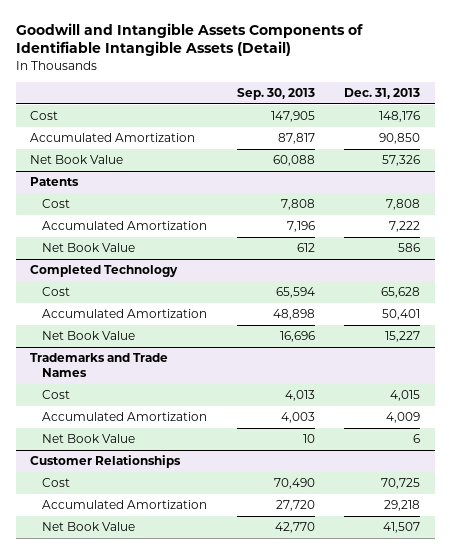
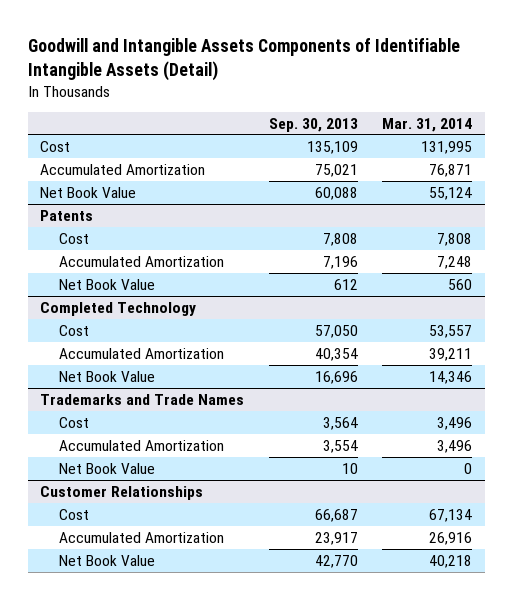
[344,88,421,100] Dec. 31, 2013 -> none
none -> [382,117,473,132] Mar. 31, 2014
[270,111,315,123] 147,905 -> [306,140,358,154] 135,109
[277,133,315,145] 87,817 -> [314,163,358,177] 75,021
[275,287,315,299] 65,594 -> [314,324,358,338] 57,050
[272,309,315,321] 48,898 -> [314,347,358,361] 40,354
[284,390,315,402] 4,013 -> [322,416,358,430] 3,564
[280,412,315,424] 4,003 -> [322,439,358,453] 3,554
[273,478,315,490] 70,490 -> [314,508,358,522] 66,687
[275,500,315,512] 27,720 -> [314,531,358,545] 23,917

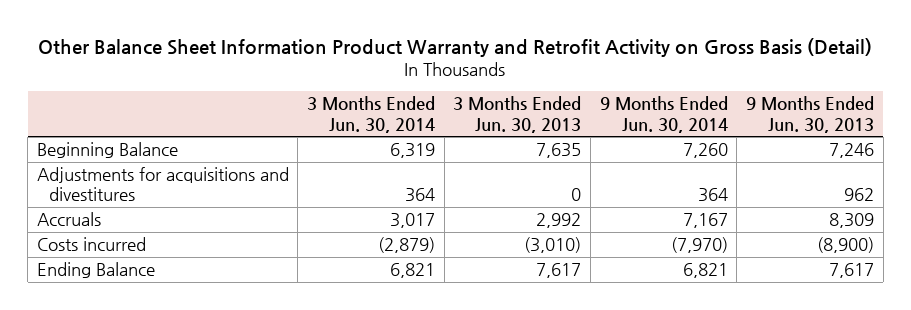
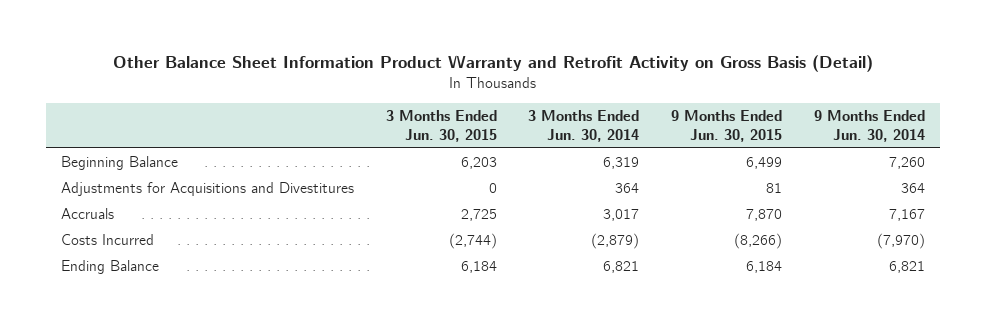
[453,96,582,133] 3 Months Ended Jun. 30, 2013 -> none
[745,96,874,133] 9 Months Ended Jun. 30, 2013 -> none
none -> [385,109,497,142] 3 Months Ended Jun. 30, 2015
none -> [670,109,782,142] 9 Months Ended Jun. 30, 2015
[36,166,289,202] Adjustments for acquisitions and divestitures -> [61,182,355,197] Adjustments for Acquisitions and Divestitures
[36,236,146,251] Costs incurred -> [61,234,155,246] Costs Incurred

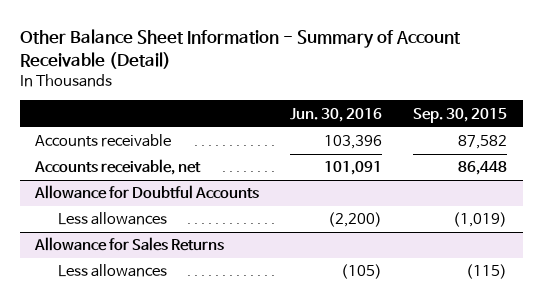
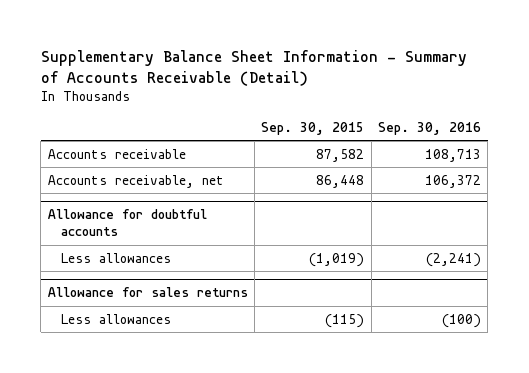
[19,28,461,69] Other Balance Sheet Information - Summary of Account Receivable (Detail) -> [40,49,467,86] Supplementary Balance Sheet Information - Summary of Accounts Receivable (Detail)
[290,107,383,122] Jun. 30, 2016 -> none
none -> [378,121,482,135] Sep. 30, 2016
[34,185,260,200] Allowance for Doubtful Accounts -> [47,209,207,237] Allowance for doubtful accounts
[34,237,225,252] Allowance for Sales Returns -> [47,287,248,298] Allowance for sales returns

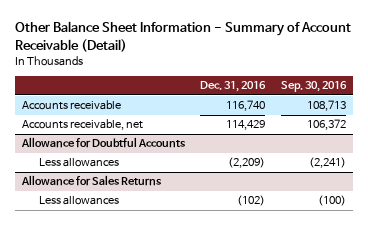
[40,49,467,86] Supplementary Balance Sheet Information - Summary of Accounts Receivable (Detail) -> [14,21,351,52] Other Balance Sheet Information - Summary of Account Receivable (Detail)
[261,121,365,135] Sep. 30, 2015 -> none
none -> [200,81,267,93] Dec. 31, 2016
[47,209,207,237] Allowance for doubtful accounts -> [21,137,187,149] Allowance for Doubtful Accounts
[47,287,248,298] Allowance for sales returns -> [21,175,163,187] Allowance for Sales Returns

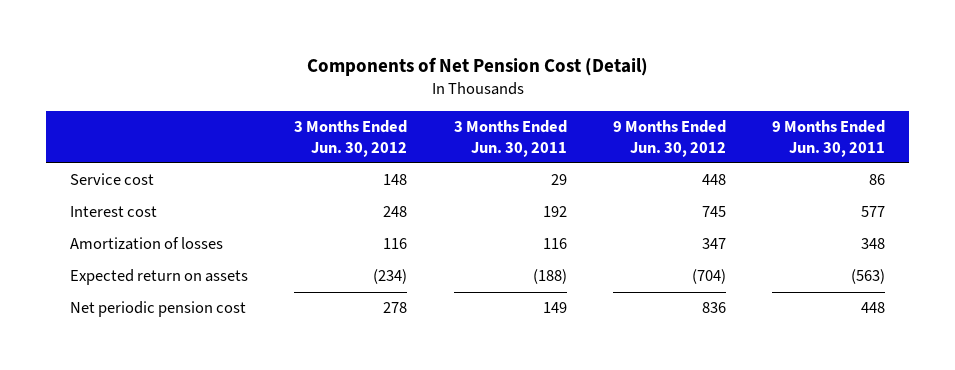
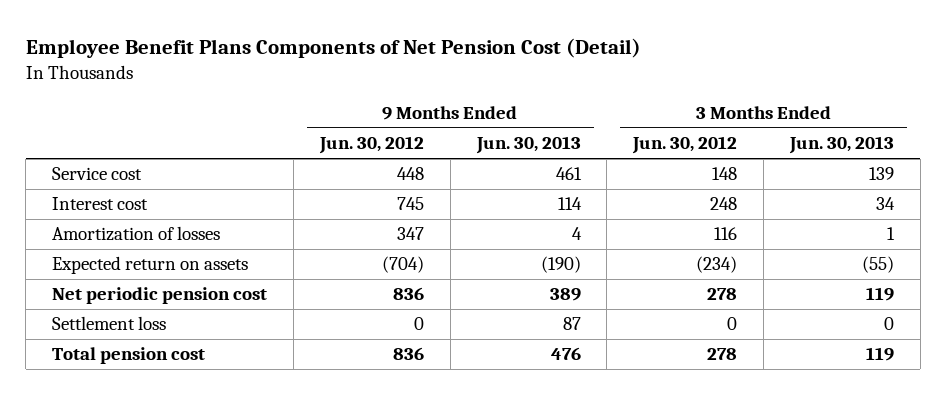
[306,57,648,77] Components of Net Pension Cost (Detail) -> [25,38,641,59] Employee Benefit Plans Components of Net Pension Cost (Detail)
[453,119,567,157] 3 Months Ended Jun. 30, 2011 -> none
[772,119,886,157] 9 Months Ended Jun. 30, 2011 -> none
none -> [475,136,581,155] Jun. 30, 2013
none -> [788,136,894,155] Jun. 30, 2013
none -> [52,316,167,331] Settlement loss
none -> [52,347,206,365] Total pension cost

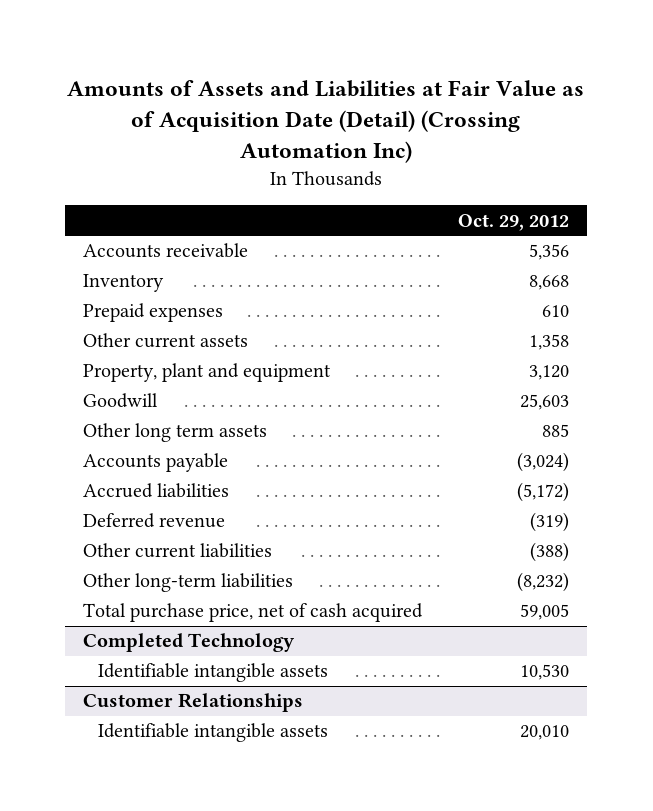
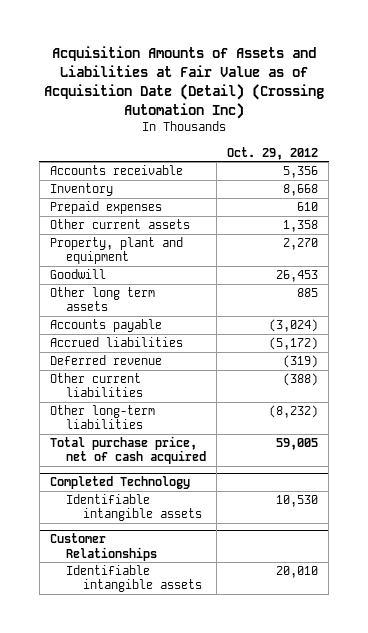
[67,80,585,164] Amounts of Assets and Liabilities at Fair Value as of Acquisition Date (Detail) (Crossing Automation Inc) -> [43,46,324,119] Acquisition Amounts of Assets and Liabilities at Fair Value as of Acquisition Date (Detail) (Crossing Automation Inc)
[529,365,570,381] 3,120 -> [283,238,319,251] 2,270
[520,394,570,411] 25,603 -> [276,270,319,283] 26,453

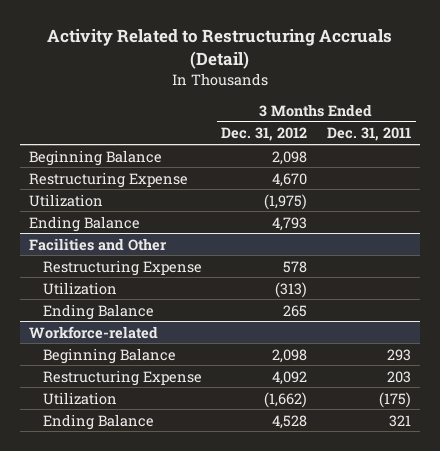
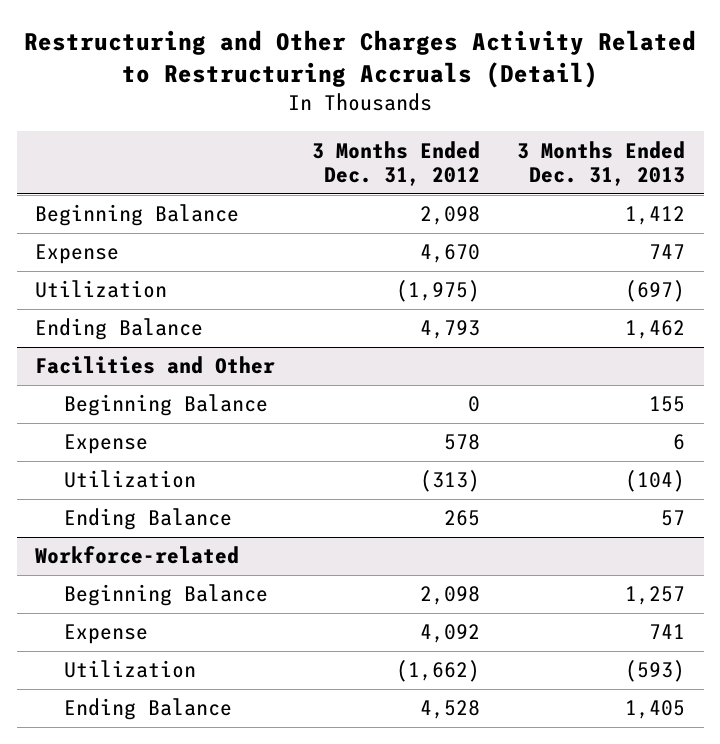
[46,29,392,69] Activity Related to Restructuring Accruals (Detail) -> [24,29,697,89] Restructuring and Other Charges Activity Related to Restructuring Accruals (Detail)
[326,127,411,142] Dec. 31, 2011 -> none
none -> [517,140,686,187] 3 Months Ended Dec. 31, 2013
[29,171,189,188] Restructuring Expense -> [35,244,120,265] Expense
none -> [64,394,269,417] Beginning Balance
[43,259,203,276] Restructuring Expense -> [64,434,149,455] Expense
[43,369,203,386] Restructuring Expense -> [64,624,149,645] Expense

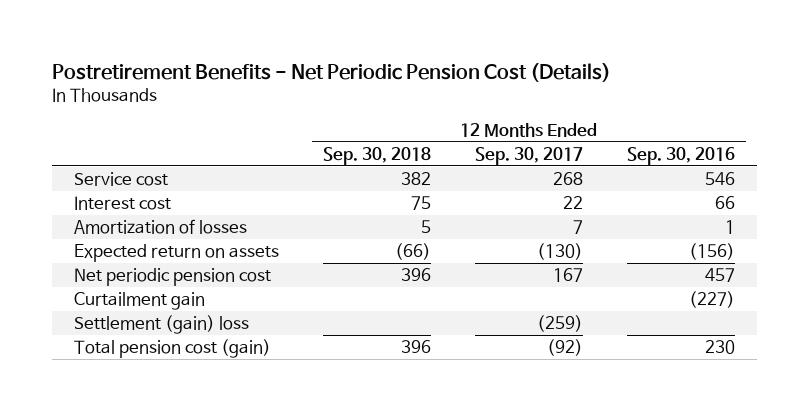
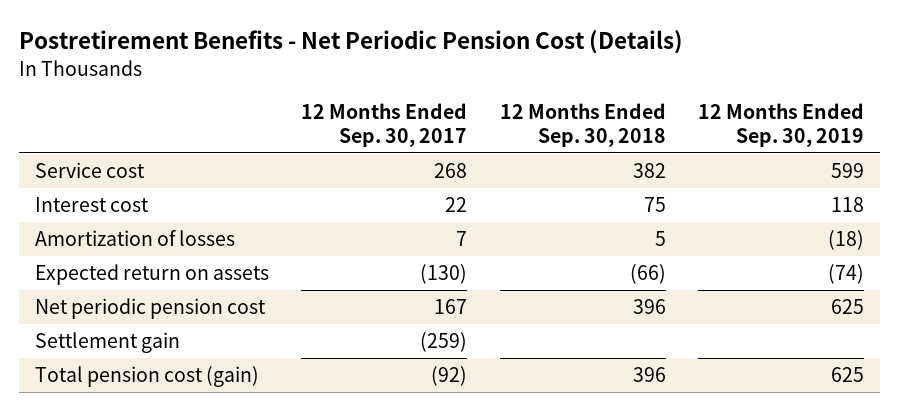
[627,146,736,165] Sep. 30, 2016 -> none
none -> [697,103,864,147] 12 Months Ended Sep. 30, 2019
[74,292,206,311] Curtailment gain -> none
[74,315,250,335] Settlement (gain) loss -> [35,332,181,354] Settlement gain

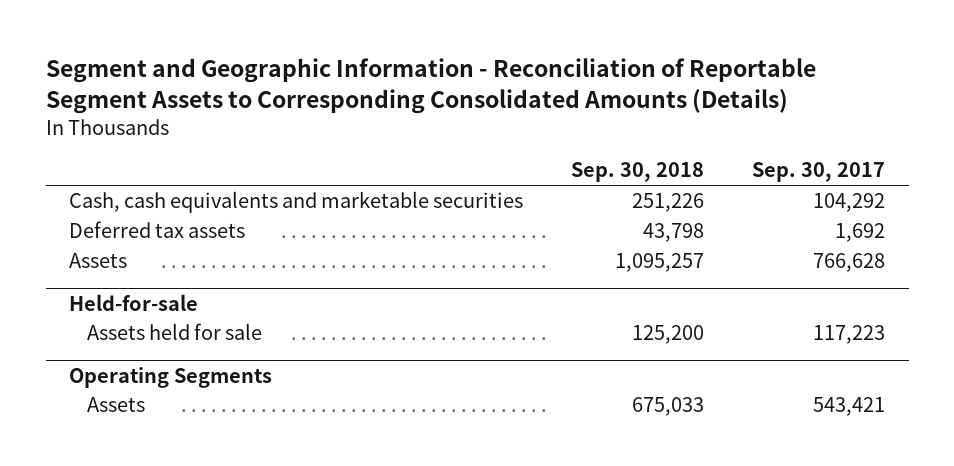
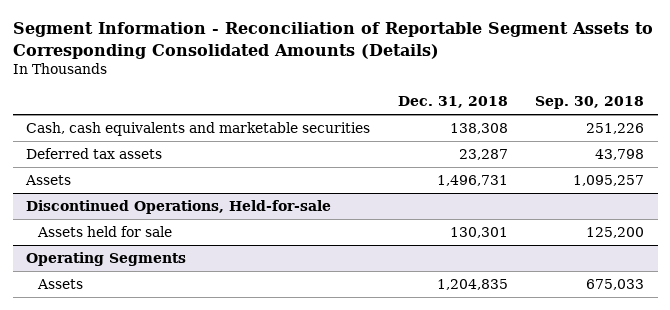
[45,57,816,114] Segment and Geographic Information - Reconciliation of Reportable Segment Assets to Corresponding Consolidated Amounts (Details) -> [12,22,653,59] Segment Information - Reconciliation of Reportable Segment Assets to Corresponding Consolidated Amounts (Details)
[751,162,885,183] Sep. 30, 2017 -> none
none -> [397,96,508,109] Dec. 31, 2018
[69,293,199,311] Held-for-sale -> [26,200,332,215] Discontinued Operations, Held-for-sale

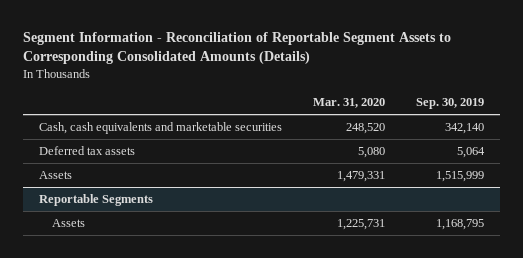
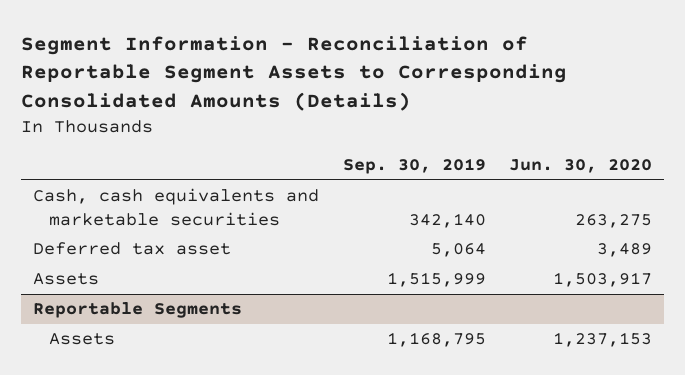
[312,98,385,109] Mar. 31, 2020 -> none
none -> [509,159,653,174] Jun. 30, 2020
[38,145,135,155] Deferred tax assets -> [33,242,232,256] Deferred tax asset

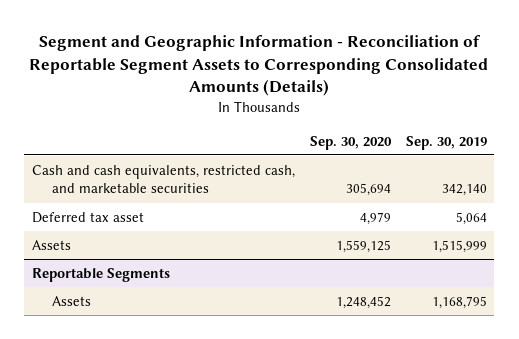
[21,35,568,111] Segment Information - Reconciliation of Reportable Segment Assets to Corresponding Consolidated Amounts (Details) -> [29,34,489,97] Segment and Geographic Information - Reconciliation of Reportable Segment Assets to Corresponding Consolidated Amounts (Details)
[509,159,653,174] Jun. 30, 2020 -> none
none -> [309,135,392,150] Sep. 30, 2020
[33,188,320,226] Cash, cash equivalents and marketable securities -> [31,164,295,194] Cash and cash equivalents, restricted cash, and marketable securities

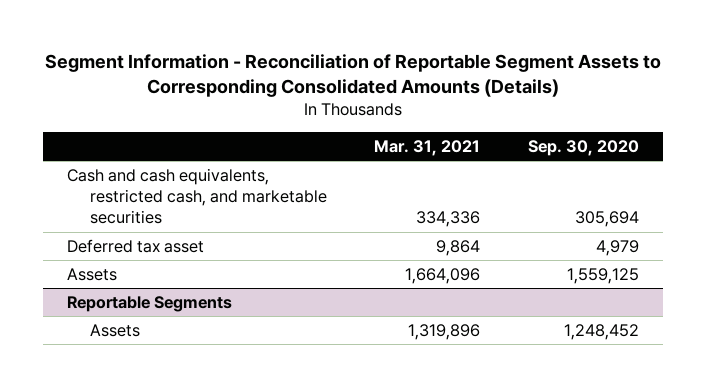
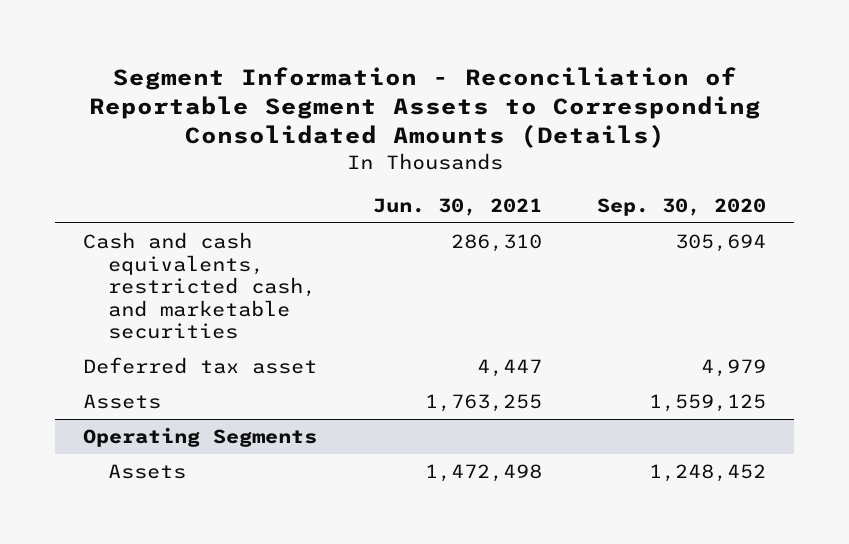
[374,139,481,156] Mar. 31, 2021 -> none
none -> [372,197,542,216] Jun. 30, 2021
[66,296,232,313] Reportable Segments -> [83,426,318,447] Operating Segments

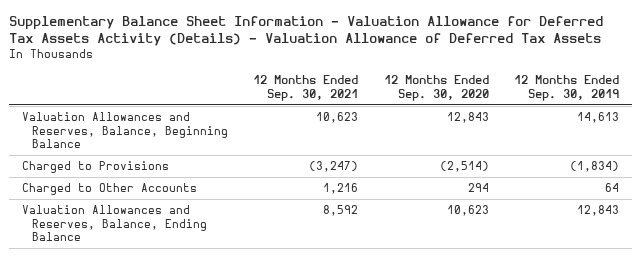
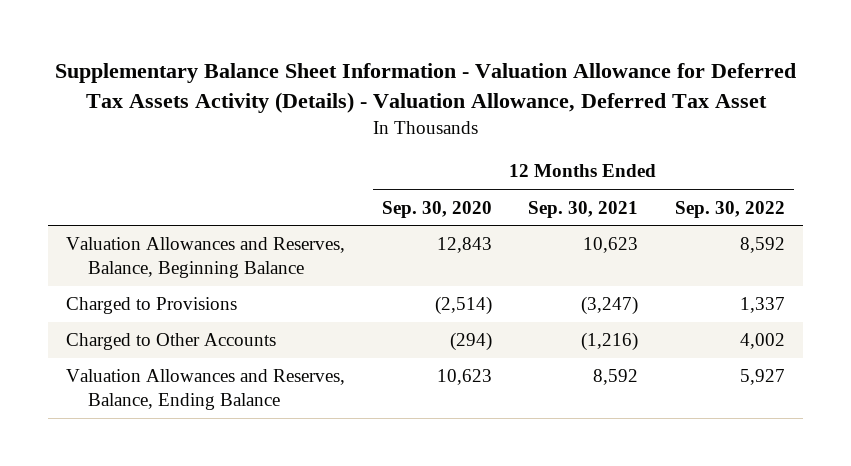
[9,16,604,47] Supplementary Balance Sheet Information - Valuation Allowance for Deferred Tax Assets Activity (Details) - Valuation Allowance of Deferred Tax Assets -> [54,63,796,113] Supplementary Balance Sheet Information - Valuation Allowance for Deferred Tax Assets Activity (Details) - Valuation Allowance, Deferred Tax Asset
[513,75,619,101] 12 Months Ended Sep. 30, 2019 -> none
none -> [674,200,785,218] Sep. 30, 2022
[323,183,359,195] 1,216 -> [581,332,639,352] (1,216)
[467,183,489,193] 294 -> [449,332,492,352] (294)

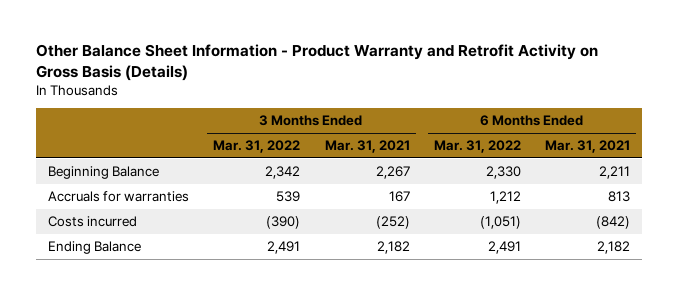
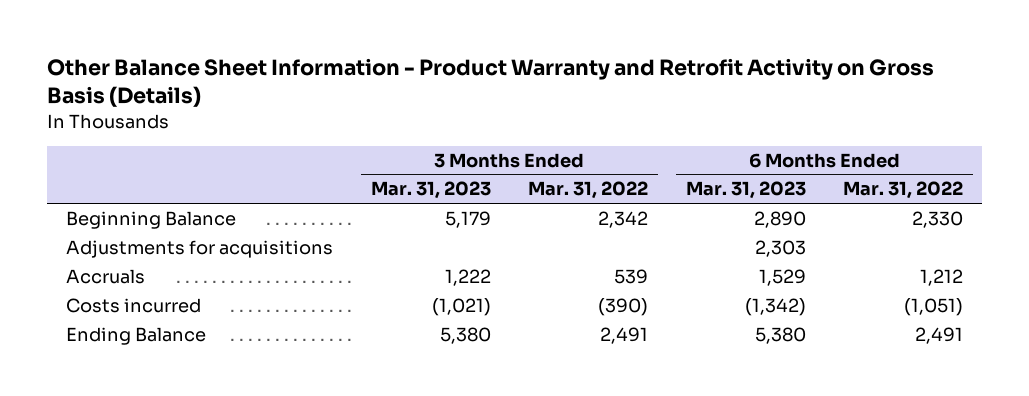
[324,140,410,154] Mar. 31, 2021 -> none
[545,140,631,154] Mar. 31, 2021 -> none
none -> [370,181,491,200] Mar. 31, 2023
none -> [685,181,806,200] Mar. 31, 2023
none -> [65,239,333,258] Adjustments for acquisitions
[47,191,189,203] Accruals for warranties -> [65,268,145,284] Accruals

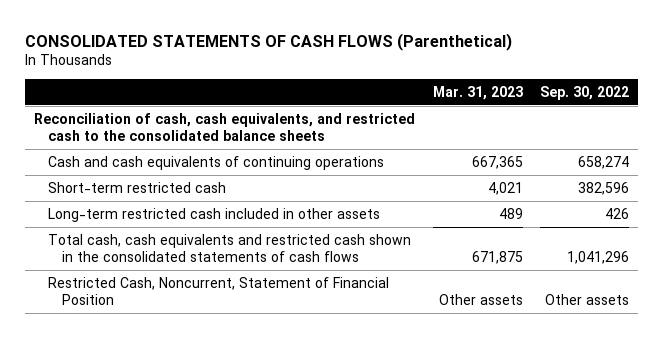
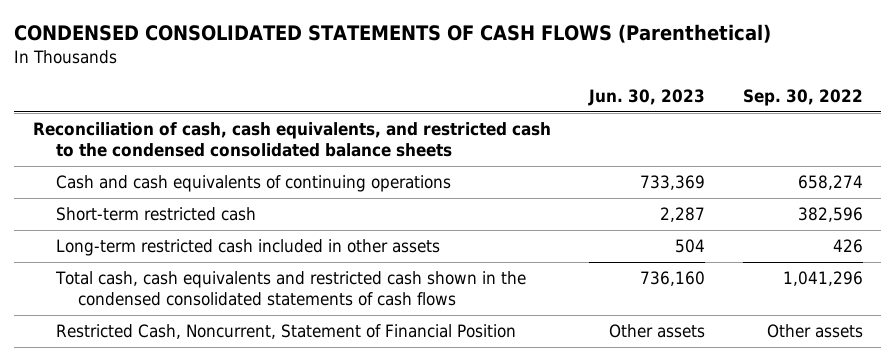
[24,32,512,51] CONSOLIDATED STATEMENTS OF CASH FLOWS (Parenthetical) -> [13,24,771,44] CONDENSED CONSOLIDATED STATEMENTS OF CASH FLOWS (Parenthetical)
[432,85,523,100] Mar. 31, 2023 -> none
none -> [587,88,705,106] Jun. 30, 2023
[33,112,415,141] Reconciliation of cash, cash equivalents, and restricted cash to the consolidated balance sheets -> [32,122,551,157] Reconciliation of cash, cash equivalents, and restricted cash to the condensed consolidated balance sheets
[48,233,412,262] Total cash, cash equivalents and restricted cash shown in the consolidated statements of cash flows -> [54,271,526,306] Total cash, cash equivalents and restricted cash shown in the condensed consolidated statements of cash flows

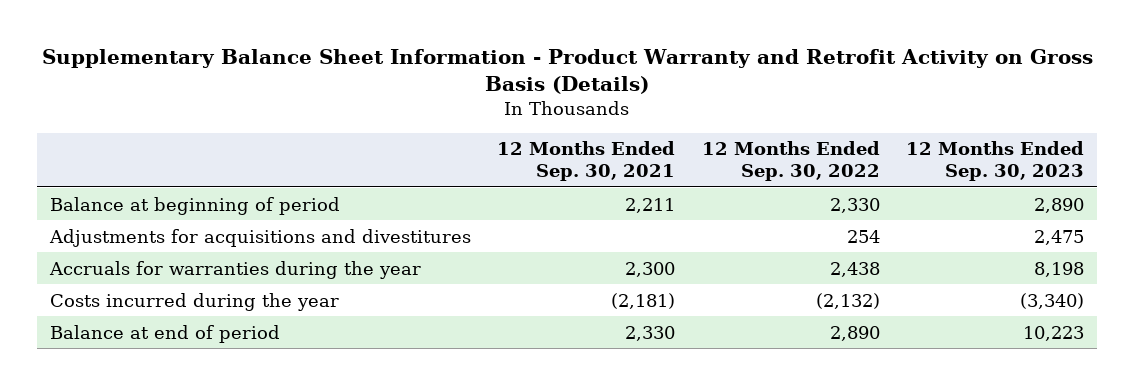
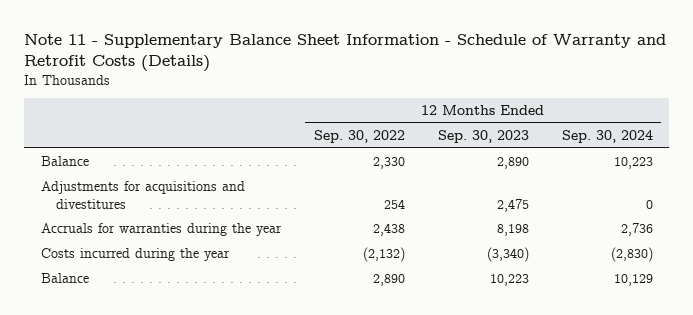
[42,49,1094,95] Supplementary Balance Sheet Information - Product Warranty and Retrofit Activity on Gross Basis (Details) -> [24,34,667,73] Note 11 - Supplementary Balance Sheet Information - Schedule of Warranty and Retrofit Costs (Details)
[497,141,676,181] 12 Months Ended Sep. 30, 2021 -> none
none -> [561,129,653,143] Sep. 30, 2024
[50,196,341,215] Balance at beginning of period -> [40,156,89,167] Balance
[50,324,281,343] Balance at end of period -> [40,273,89,284] Balance

